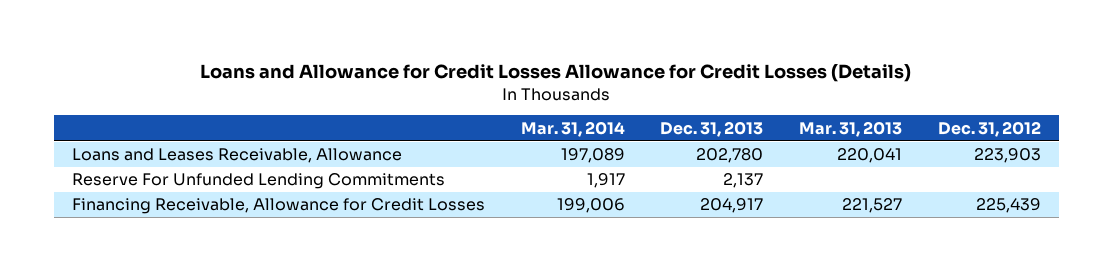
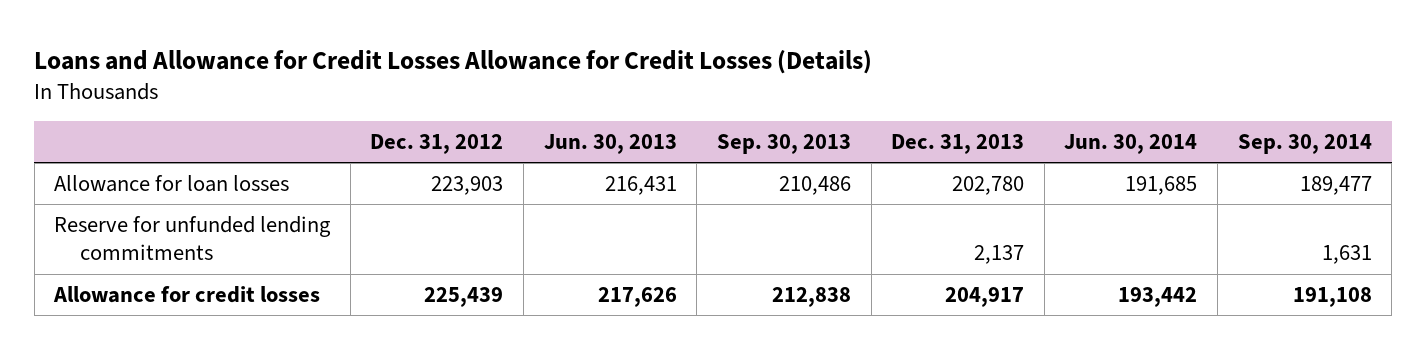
[520,120,625,137] Mar. 31, 2014 -> none
[799,120,903,137] Mar. 31, 2013 -> none
none -> [543,134,677,155] Jun. 30, 2013
none -> [716,134,851,155] Sep. 30, 2013
none -> [1064,134,1198,155] Jun. 30, 2014
none -> [1237,134,1372,155] Sep. 30, 2014
[71,148,402,164] Loans and Leases Receivable, Allowance -> [54,174,290,192] Allowance for loan losses
[71,173,445,190] Reserve For Unfunded Lending Commitments -> [54,215,332,261] Reserve for unfunded lending commitments
[71,198,485,215] Financing Receivable, Allowance for Credit Losses -> [53,285,321,303] Allowance for credit losses

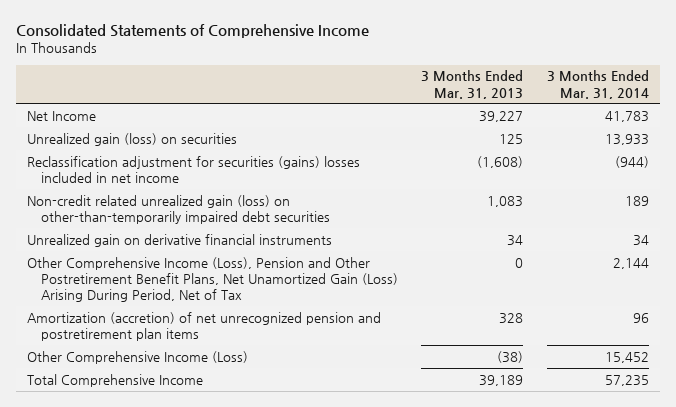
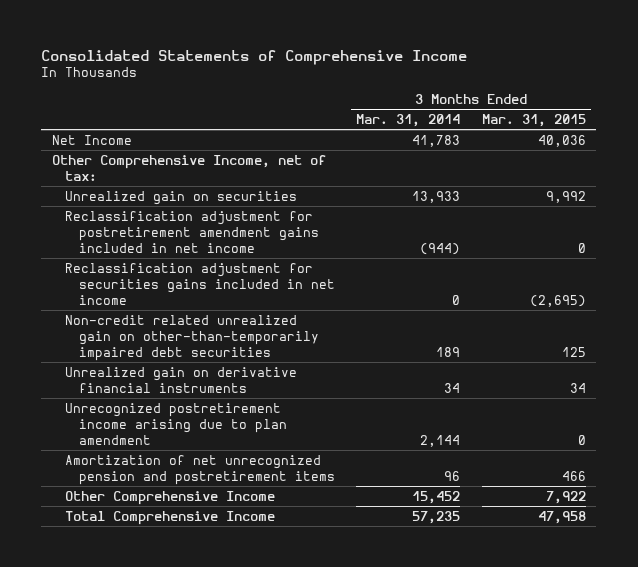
[421,70,524,99] 3 Months Ended Mar. 31, 2013 -> none
none -> [481,114,586,128] Mar. 31, 2015
none -> [52,154,327,181] Other Comprehensive Income, net of tax:
[27,132,238,146] Unrealized gain (loss) on securities -> [65,190,298,205] Unrealized gain on securities
none -> [65,210,319,253] Reclassification adjustment for postretirement amendment gains included in net income
[27,155,361,183] Reclassification adjustment for securities (gains) losses included in net income -> [65,262,335,305] Reclassification adjustment for securities gains included in net income
[614,155,649,168] (944) -> [452,294,461,305] 0
[27,194,331,224] Non-credit related unrealized gain (loss) on other-than-temporarily impaired debt securities -> [65,314,319,361] Non-credit related unrealized gain on other-than-temporarily impaired debt securities
[27,256,399,303] Other Comprehensive Income (Loss), Pension and Other Postretirement Benefit Plans, Net Unamortized Gain (Loss) Arising During Period, Net of Tax -> [65,402,287,445] Unrecognized postretirement income arising due to plan amendment
[27,311,382,341] Amortization (accretion) of net unrecognized pension and postretirement plan items -> [65,454,335,485] Amortization of net unrecognized pension and postretirement items
[27,350,249,364] Other Comprehensive Income (Loss) -> [65,490,276,505] Other Comprehensive Income

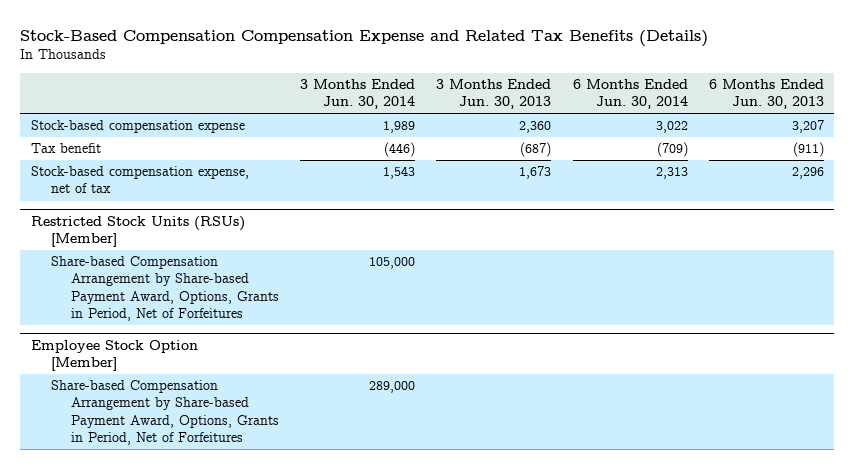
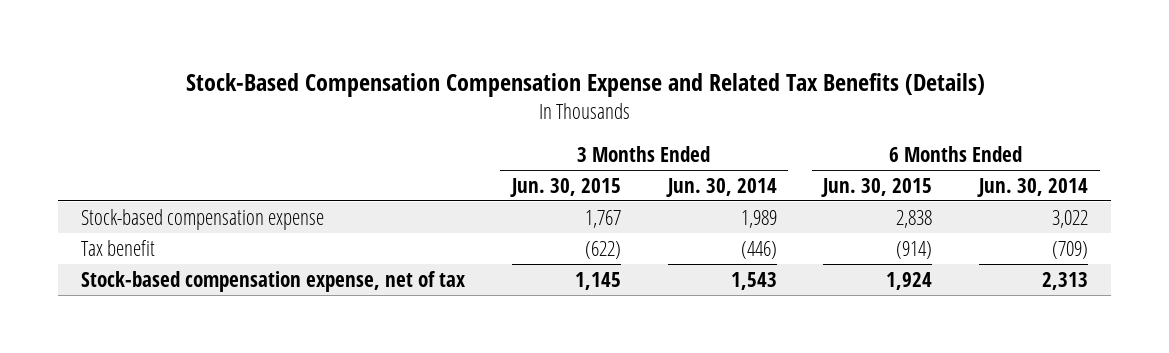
[436,78,552,110] 3 Months Ended Jun. 30, 2013 -> none
[708,78,824,110] 6 Months Ended Jun. 30, 2013 -> none
none -> [510,177,622,197] Jun. 30, 2015
none -> [821,177,933,197] Jun. 30, 2015
[31,215,246,248] Restricted Stock Units (RSUs) [Member] -> none
[50,256,279,321] Share-based Compensation Arrangement by Share-based Payment Award, Options, Grants in Period, Net of Forfeitures -> none
[31,339,199,372] Employee Stock Option [Member] -> none
[50,380,279,445] Share-based Compensation Arrangement by Share-based Payment Award, Options, Grants in Period, Net of Forfeitures -> none

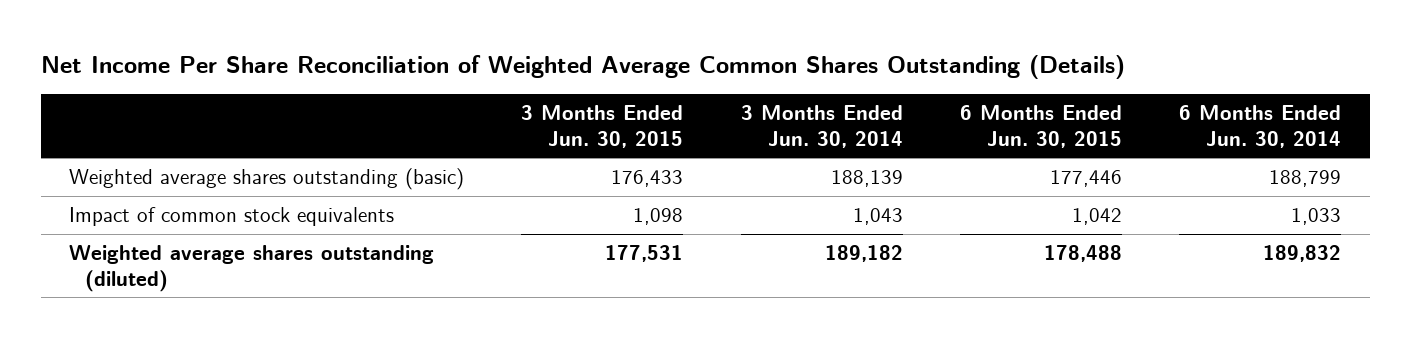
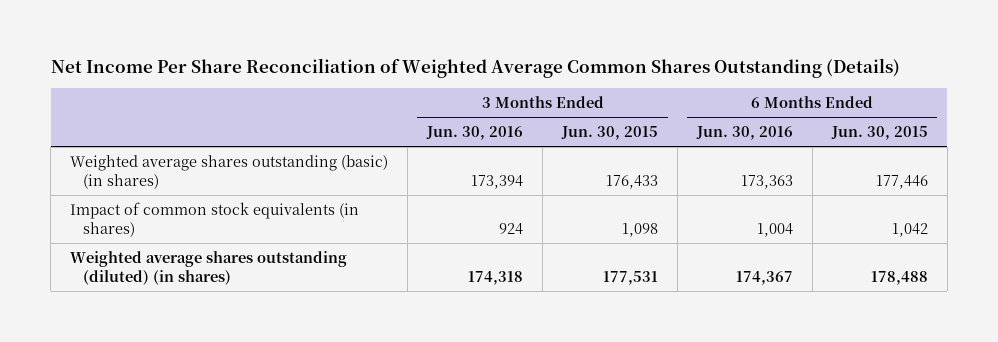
[740,105,903,148] 3 Months Ended Jun. 30, 2014 -> none
[1179,105,1342,148] 6 Months Ended Jun. 30, 2014 -> none
none -> [426,125,524,140] Jun. 30, 2016
none -> [695,125,793,140] Jun. 30, 2016
[69,168,465,191] Weighted average shares outstanding (basic) -> [70,154,389,189] Weighted average shares outstanding (basic) (in shares)
[69,207,395,227] Impact of common stock equivalents -> [70,201,360,237] Impact of common stock equivalents (in shares)
[69,245,435,292] Weighted average shares outstanding (diluted) -> [70,250,348,285] Weighted average shares outstanding (diluted) (in shares)

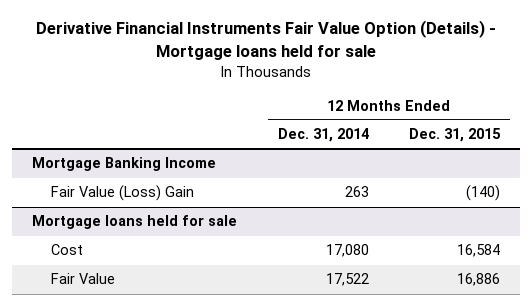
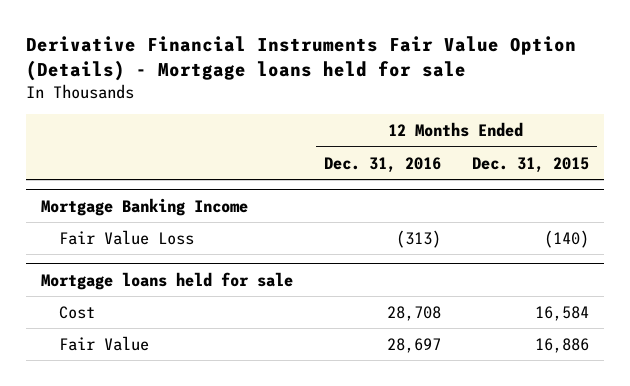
[277,128,369,143] Dec. 31, 2014 -> none
none -> [324,156,442,173] Dec. 31, 2016
[50,185,194,202] Fair Value (Loss) Gain -> [58,229,194,245] Fair Value Loss

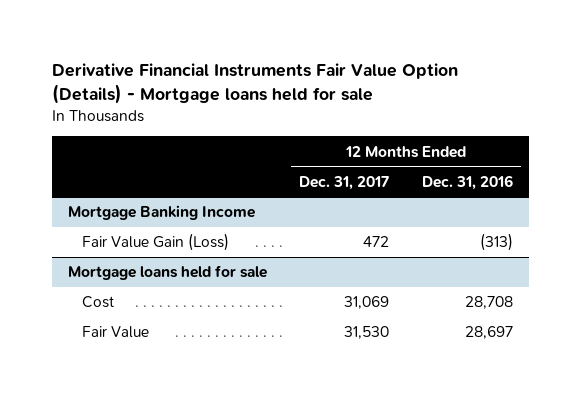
[471,156,589,173] Dec. 31, 2015 -> none
none -> [299,175,390,190] Dec. 31, 2017
[58,229,194,245] Fair Value Loss -> [82,233,230,252] Fair Value Gain (Loss)

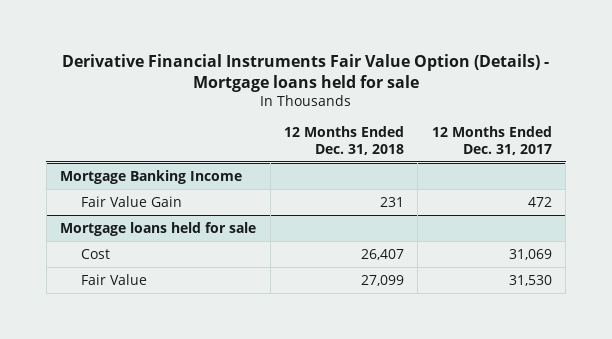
[421,174,513,190] Dec. 31, 2016 -> none
none -> [284,125,405,155] 12 Months Ended Dec. 31, 2018
[82,233,230,252] Fair Value Gain (Loss) -> [80,195,182,207] Fair Value Gain

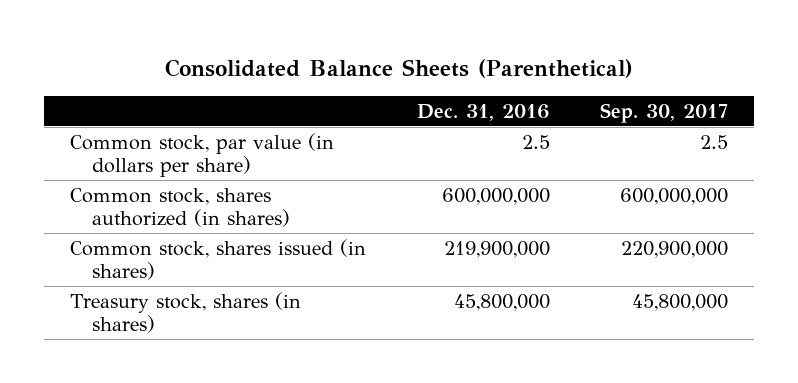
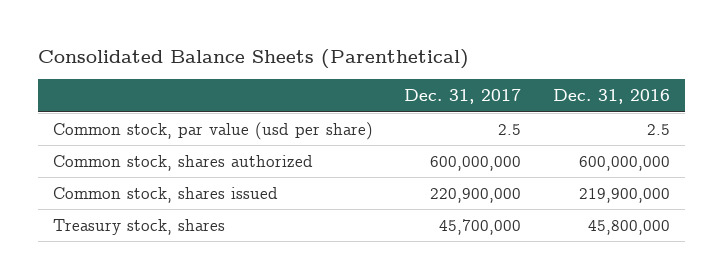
[600,102,729,123] Sep. 30, 2017 -> none
none -> [404,89,522,105] Dec. 31, 2017
[69,132,334,177] Common stock, par value (in dollars per share) -> [53,121,374,140] Common stock, par value (usd per share)
[69,187,290,227] Common stock, shares authorized (in shares) -> [53,154,314,171] Common stock, shares authorized
[69,238,366,280] Common stock, shares issued (in shares) -> [53,186,279,203] Common stock, shares issued
[69,291,301,333] Treasury stock, shares (in shares) -> [53,218,226,235] Treasury stock, shares

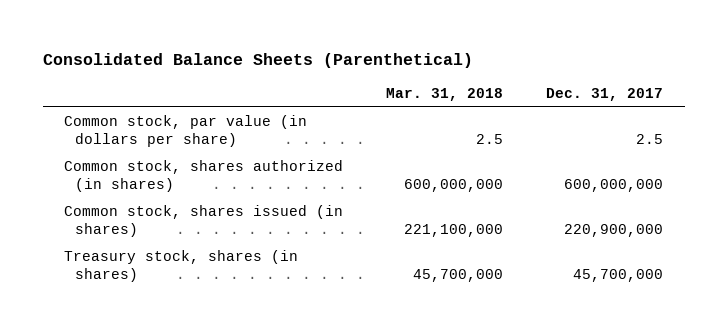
[552,89,670,105] Dec. 31, 2016 -> none
none -> [386,87,504,101] Mar. 31, 2018
[53,121,374,140] Common stock, par value (usd per share) -> [64,115,308,147] Common stock, par value (in dollars per share)
[53,154,314,171] Common stock, shares authorized -> [64,160,344,192] Common stock, shares authorized (in shares)
[53,186,279,203] Common stock, shares issued -> [64,205,344,237] Common stock, shares issued (in shares)
[53,218,226,235] Treasury stock, shares -> [64,250,299,282] Treasury stock, shares (in shares)

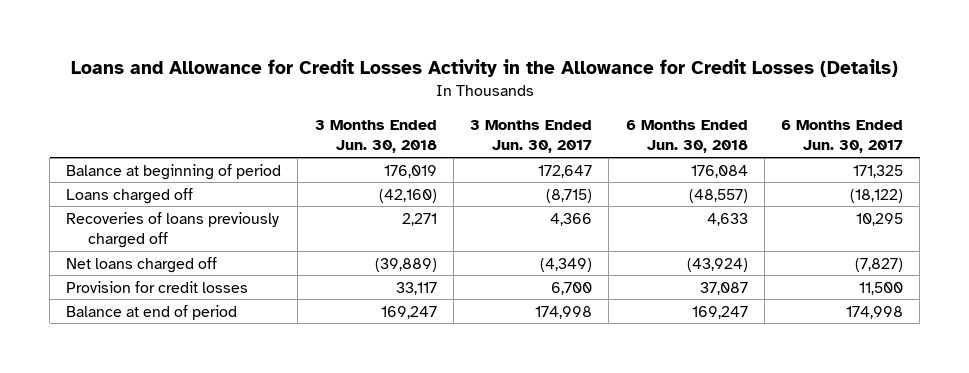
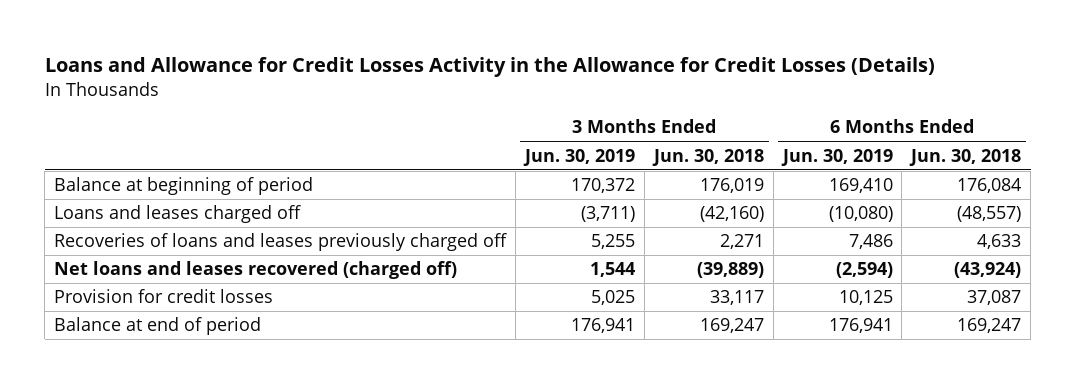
[470,119,593,154] 3 Months Ended Jun. 30, 2017 -> none
[780,119,903,154] 6 Months Ended Jun. 30, 2017 -> none
none -> [523,148,636,166] Jun. 30, 2019
none -> [780,148,893,166] Jun. 30, 2019
[66,187,194,204] Loans charged off -> [54,205,302,224] Loans and leases charged off
[66,211,280,249] Recoveries of loans previously charged off -> [54,233,508,252] Recoveries of loans and leases previously charged off
[66,256,218,273] Net loans charged off -> [54,261,458,280] Net loans and leases recovered (charged off)

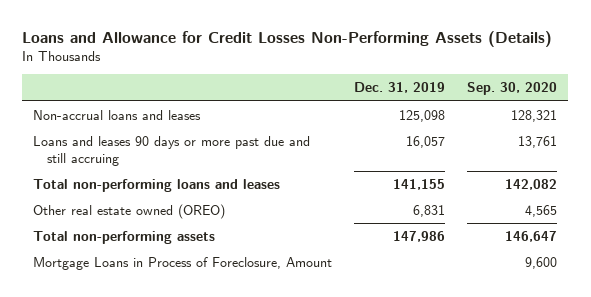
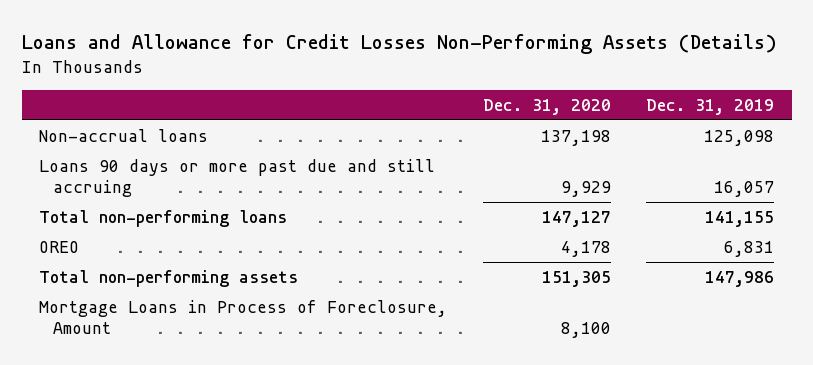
[467,82,558,96] Sep. 30, 2020 -> none
none -> [482,99,611,116] Dec. 31, 2020
[33,109,202,120] Non-accrual loans and leases -> [39,128,209,142] Non-accrual loans
[33,135,311,166] Loans and leases 90 days or more past due and still accruing -> [39,158,436,198] Loans 90 days or more past due and still accruing
[33,178,281,192] Total non-performing loans and leases -> [39,209,288,227] Total non-performing loans
[33,203,226,219] Other real estate owned (OREO) -> [39,240,80,253] OREO

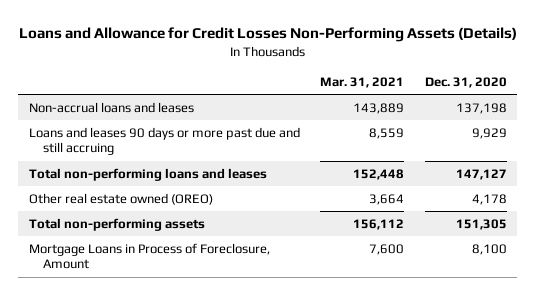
[646,99,775,116] Dec. 31, 2019 -> none
none -> [320,76,405,88] Mar. 31, 2021
[39,128,209,142] Non-accrual loans -> [28,101,194,113] Non-accrual loans and leases
[39,158,436,198] Loans 90 days or more past due and still accruing -> [28,126,300,156] Loans and leases 90 days or more past due and still accruing
[39,209,288,227] Total non-performing loans -> [28,167,267,181] Total non-performing loans and leases
[39,240,80,253] OREO -> [28,192,213,205] Other real estate owned (OREO)

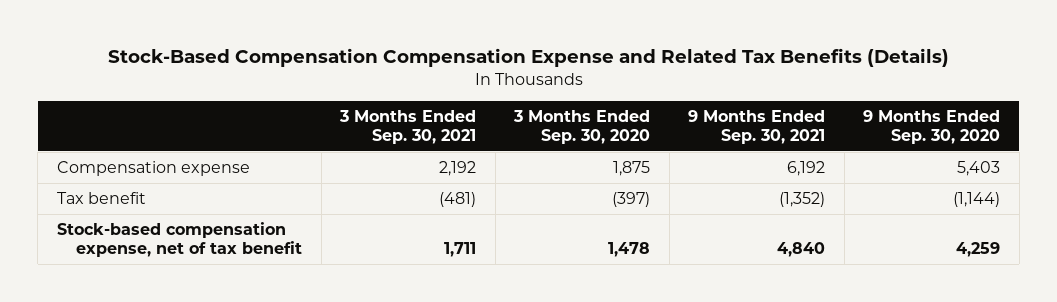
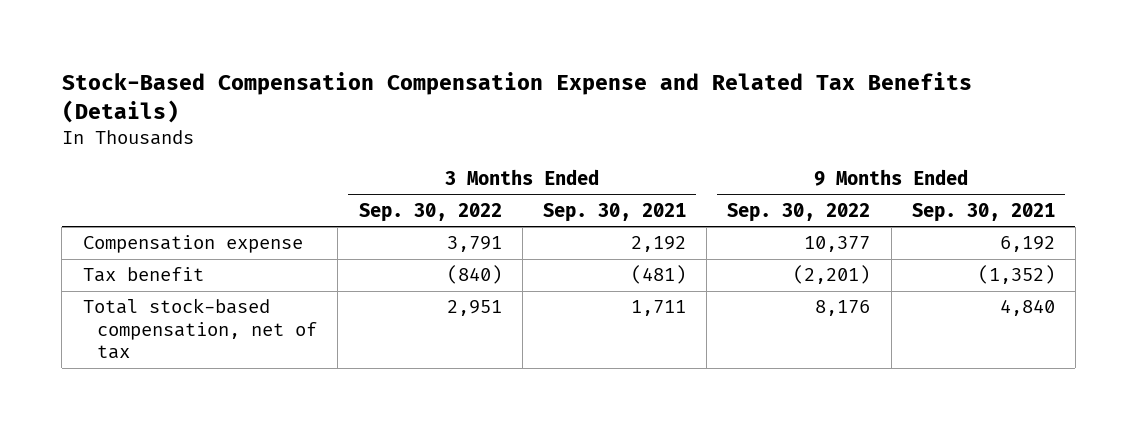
[513,110,651,144] 3 Months Ended Sep. 30, 2020 -> none
[863,110,1001,144] 9 Months Ended Sep. 30, 2020 -> none
none -> [358,202,502,222] Sep. 30, 2022
none -> [727,202,871,222] Sep. 30, 2022
[56,222,303,257] Stock-based compensation expense, net of tax benefit -> [82,298,318,360] Total stock-based compensation, net of tax

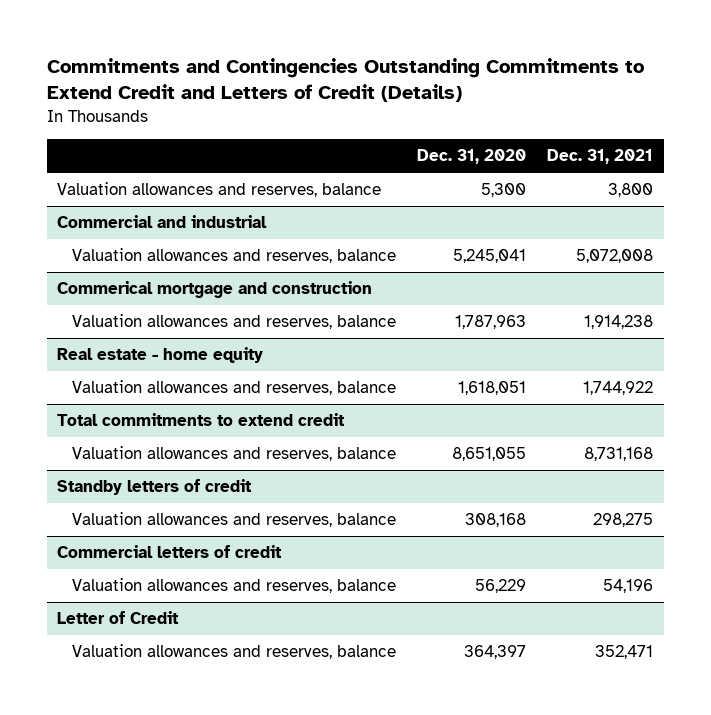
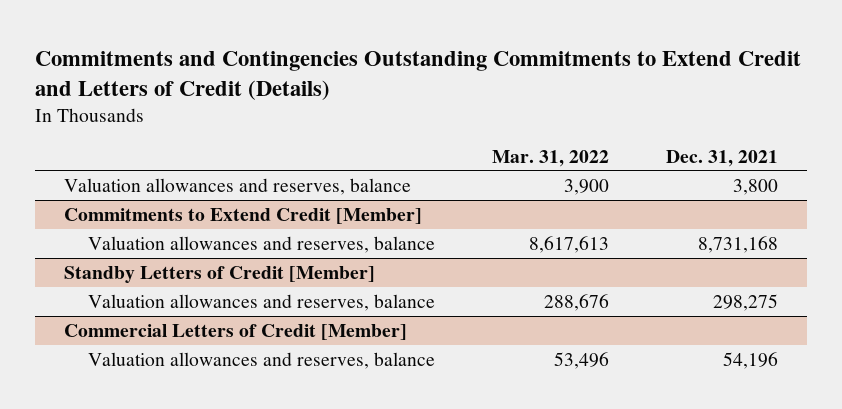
[417,149,527,165] Dec. 31, 2020 -> none
none -> [492,149,610,167] Mar. 31, 2022
[57,215,268,229] Commercial and industrial -> none
[72,248,397,264] Valuation allowances and reserves, balance -> none
[57,281,373,299] Commerical mortgage and construction -> none
[72,314,397,330] Valuation allowances and reserves, balance -> none
[57,347,264,364] Real estate - home equity -> none
[72,380,397,396] Valuation allowances and reserves, balance -> none
[57,413,346,427] Total commitments to extend credit -> [63,207,422,224] Commitments to Extend Credit [Member]
[57,479,253,496] Standby letters of credit -> [63,265,375,283] Standby Letters of Credit [Member]
[57,545,283,559] Commercial letters of credit -> [63,323,407,340] Commercial Letters of Credit [Member]
[57,611,180,625] Letter of Credit -> none
[72,644,397,660] Valuation allowances and reserves, balance -> none

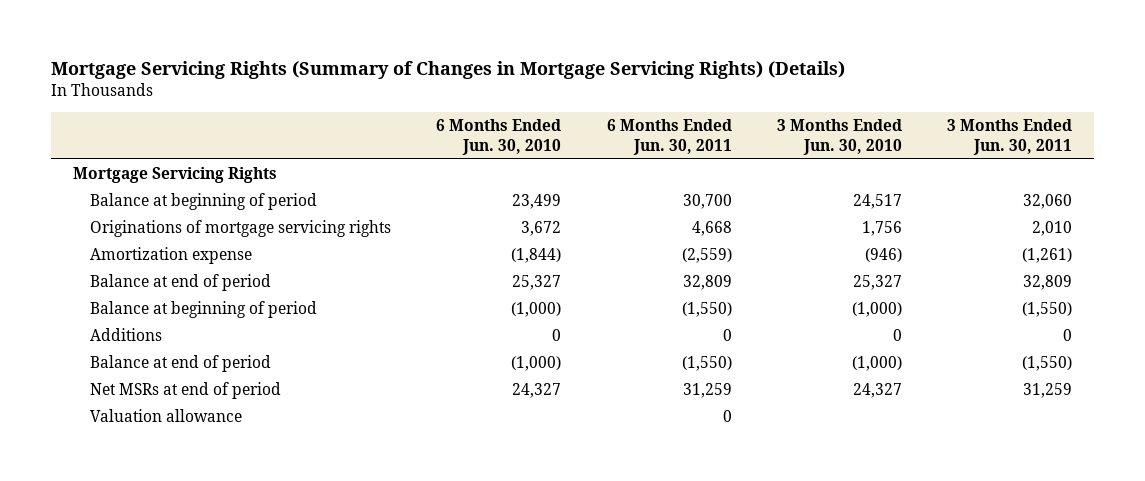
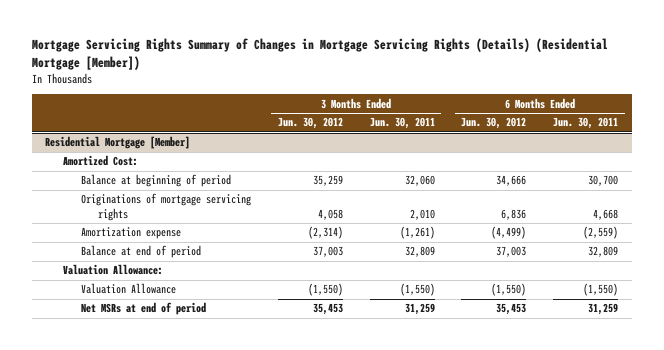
[50,60,845,79] Mortgage Servicing Rights (Summary of Changes in Mortgage Servicing Rights) (Details) -> [31,38,608,71] Mortgage Servicing Rights Summary of Changes in Mortgage Servicing Rights (Details) (Residential Mortgage [Member])
[436,118,562,155] 6 Months Ended Jun. 30, 2010 -> none
[776,118,902,155] 3 Months Ended Jun. 30, 2010 -> none
none -> [277,117,343,130] Jun. 30, 2012
none -> [461,117,527,130] Jun. 30, 2012
[73,167,278,184] Mortgage Servicing Rights -> none
none -> [45,136,191,150] Residential Mortgage [Member]
none -> [62,155,138,167] Amortized Cost:
[90,328,163,342] Additions -> none
[90,355,272,373] Balance at end of period -> none
none -> [62,264,163,276] Valuation Allowance:
[90,301,318,319] Balance at beginning of period -> [80,283,176,295] Valuation Allowance
[90,409,243,423] Valuation allowance -> none

